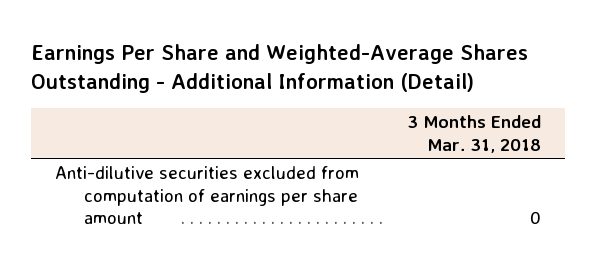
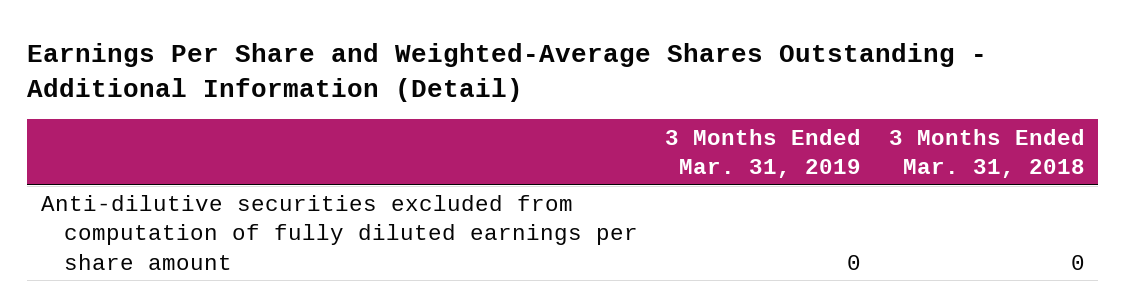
none -> [665,128,862,178] 3 Months Ended Mar. 31, 2019
[55,166,360,224] Anti-dilutive securities excluded from computation of earnings per share amount -> [41,195,638,270] Anti-dilutive securities excluded from computation of fully diluted earnings per share amount

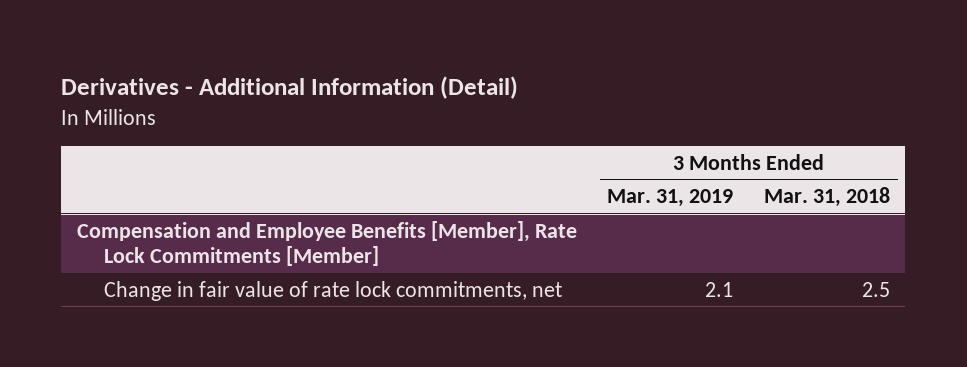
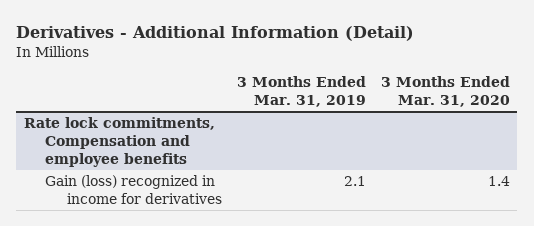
[764,187,891,208] Mar. 31, 2018 -> none
none -> [380,76,510,108] 3 Months Ended Mar. 31, 2020
[76,220,577,267] Compensation and Employee Benefits [Member], Rate Lock Commitments [Member] -> [23,117,215,168] Rate lock commitments, Compensation and employee benefits
[103,280,562,301] Change in fair value of rate lock commitments, net -> [45,175,222,205] Gain (loss) recognized in income for derivatives

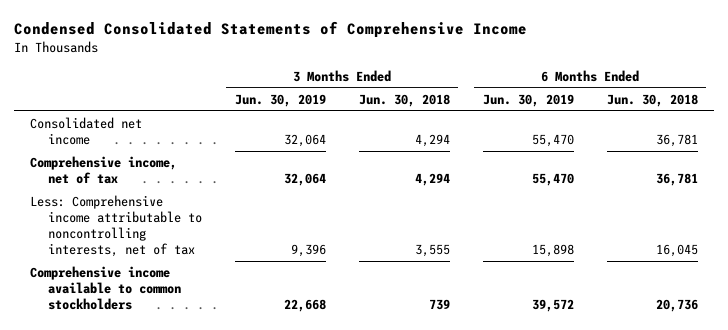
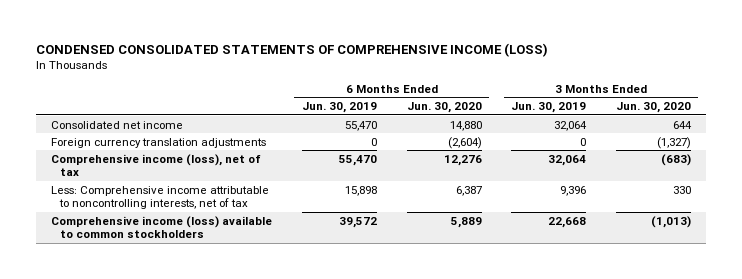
[13,21,527,39] Condensed Consolidated Statements of Comprehensive Income -> [36,42,549,57] CONDENSED CONSOLIDATED STATEMENTS OF COMPREHENSIVE INCOME (LOSS)
[358,93,450,107] Jun. 30, 2018 -> none
[606,93,698,107] Jun. 30, 2018 -> none
none -> [406,102,482,114] Jun. 30, 2020
none -> [615,102,691,114] Jun. 30, 2020
none -> [51,137,267,148] Foreign currency translation adjustments
[30,156,178,185] Comprehensive income, net of tax -> [51,153,262,177] Comprehensive income (loss), net of tax
[30,266,181,311] Comprehensive income available to common stockholders -> [51,215,273,239] Comprehensive income (loss) available to common stockholders

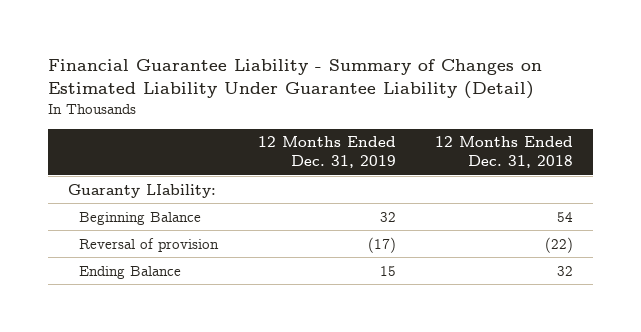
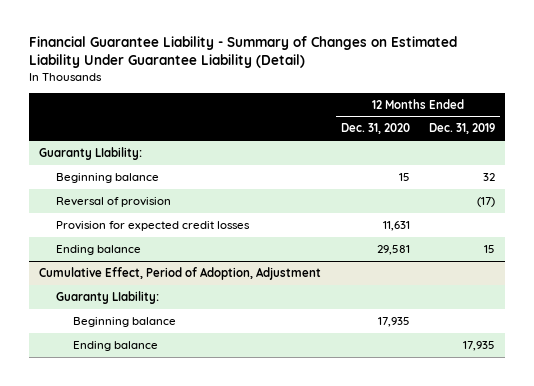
[435,136,574,169] 12 Months Ended Dec. 31, 2018 -> none
none -> [340,123,410,135] Dec. 31, 2020
[78,211,201,225] Beginning Balance -> [56,173,160,184] Beginning balance
none -> [56,221,251,232] Provision for expected credit losses
[78,265,181,279] Ending Balance -> [56,245,142,256] Ending balance
none -> [38,267,321,281] Cumulative Effect, Period of Adoption, Adjustment
none -> [56,291,160,305] Guaranty LIability:
none -> [73,317,177,328] Beginning balance
none -> [73,341,159,352] Ending balance

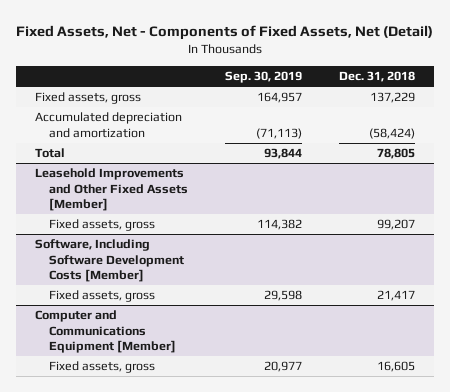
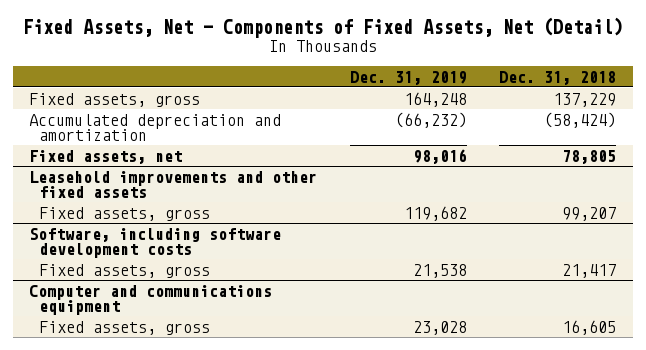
[224,71,302,84] Sep. 30, 2019 -> none
none -> [349,70,467,85] Dec. 31, 2019
[35,148,66,159] Total -> [29,149,183,164] Fixed assets, net
[35,168,188,212] Leasehold Improvements and Other Fixed Assets [Member] -> [29,170,318,199] Leasehold improvements and other fixed assets
[35,239,184,283] Software, Including Software Development Costs [Member] -> [29,227,282,259] Software, including software development costs
[35,310,176,354] Computer and Communications Equipment [Member] -> [29,284,273,316] Computer and communications equipment

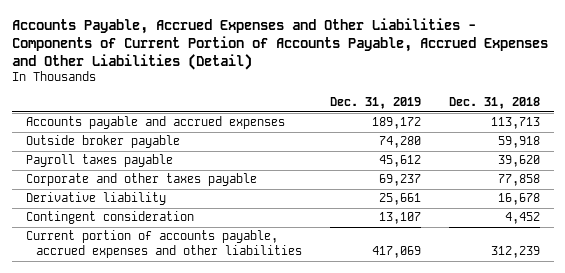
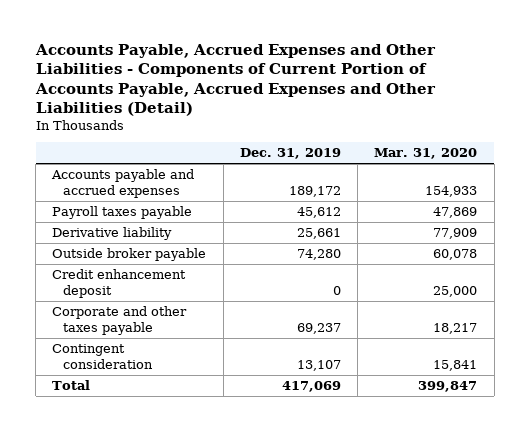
[448,97,540,110] Dec. 31, 2018 -> none
none -> [374,148,478,160] Mar. 31, 2020
[25,135,180,149] Outside broker payable -> [52,248,207,262] Outside broker payable
none -> [52,269,187,298] Credit enhancement deposit
[25,173,257,187] Corporate and other taxes payable -> [52,306,188,335] Corporate and other taxes payable
[25,230,302,259] Current portion of accounts payable, accrued expenses and other liabilities -> [52,380,91,391] Total

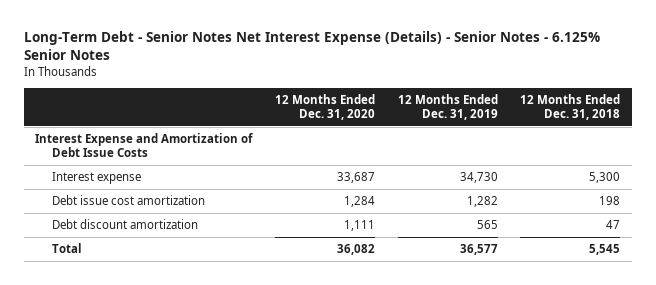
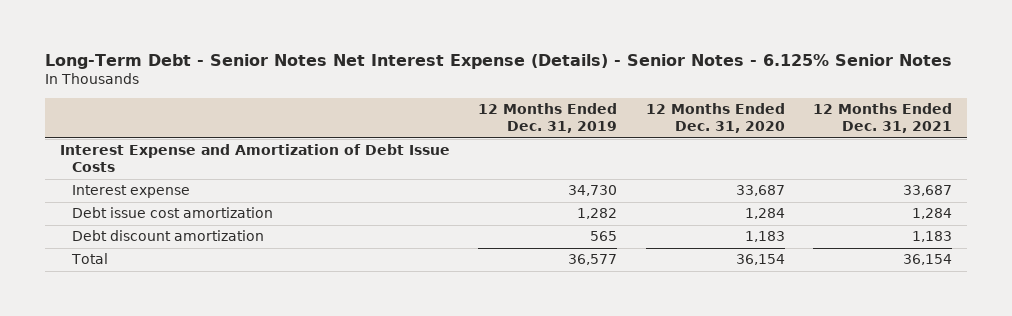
[520,93,621,121] 12 Months Ended Dec. 31, 2018 -> none
none -> [813,103,953,134] 12 Months Ended Dec. 31, 2021
[343,219,375,231] 1,111 -> [744,231,785,243] 1,183
[336,243,375,255] 36,082 -> [735,254,785,266] 36,154

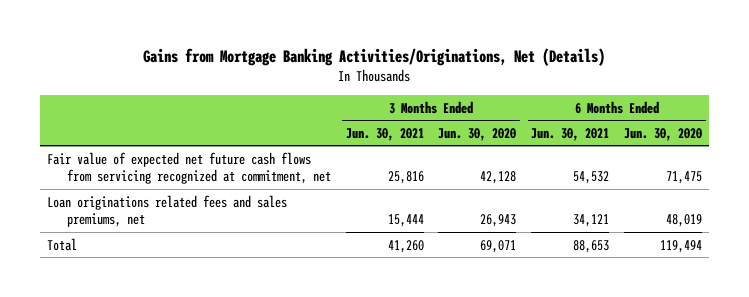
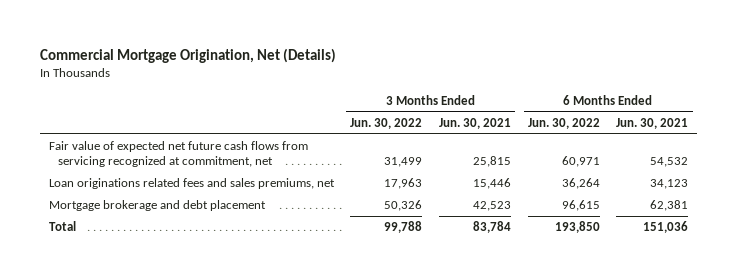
[143,47,606,66] Gains from Mortgage Banking Activities/Originations, Net (Details) -> [40,48,337,64] Commercial Mortgage Origination, Net (Details)
[438,127,517,141] Jun. 30, 2020 -> none
[623,127,702,141] Jun. 30, 2020 -> none
none -> [350,117,423,129] Jun. 30, 2022
none -> [527,117,600,129] Jun. 30, 2022
[387,171,424,185] 25,816 -> [473,156,512,168] 25,815
[387,214,424,228] 15,444 -> [473,177,512,189] 15,446
[573,214,610,228] 34,121 -> [650,178,689,189] 34,123
none -> [48,199,266,211] Mortgage brokerage and debt placement
[387,239,424,253] 41,260 -> [473,220,512,233] 83,784
[573,239,610,253] 88,653 -> [643,220,689,233] 151,036

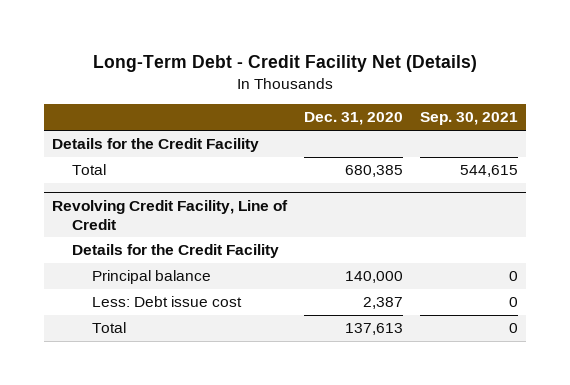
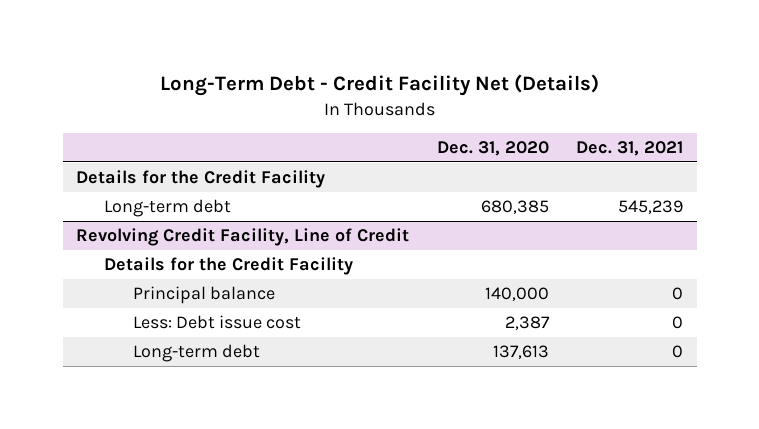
[419,112,518,126] Sep. 30, 2021 -> none
none -> [576,140,684,156] Dec. 31, 2021
[72,164,107,176] Total -> [104,199,232,218] Long-term debt
[91,322,126,334] Total -> [132,344,260,363] Long-term debt

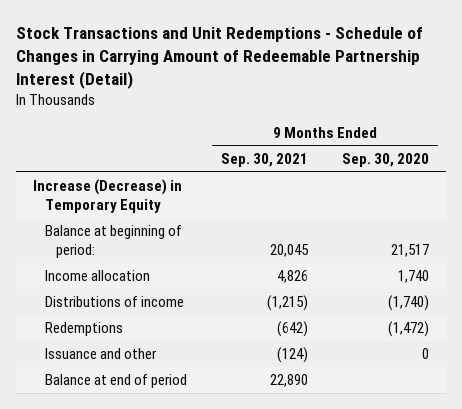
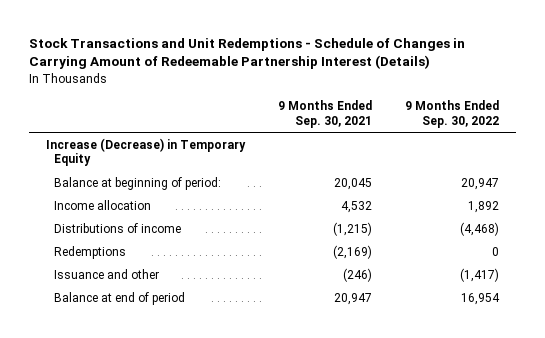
[16,27,424,90] Stock Transactions and Unit Redemptions - Schedule of Changes in Carrying Amount of Redeemable Partnership Interest (Detail) -> [29,37,466,70] Stock Transactions and Unit Redemptions - Schedule of Changes in Carrying Amount of Redeemable Partnership Interest (Details)
[342,153,430,168] Sep. 30, 2020 -> none
none -> [405,100,500,128] 9 Months Ended Sep. 30, 2022
[276,270,308,284] 4,826 -> [341,200,373,213] 4,532
[276,321,308,338] (642) -> [333,244,373,259] (2,169)
[276,347,308,364] (124) -> [343,267,373,282] (246)
[269,374,308,388] 22,890 -> [334,292,373,305] 20,947

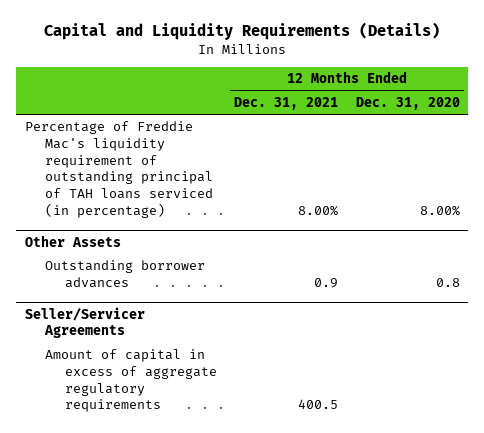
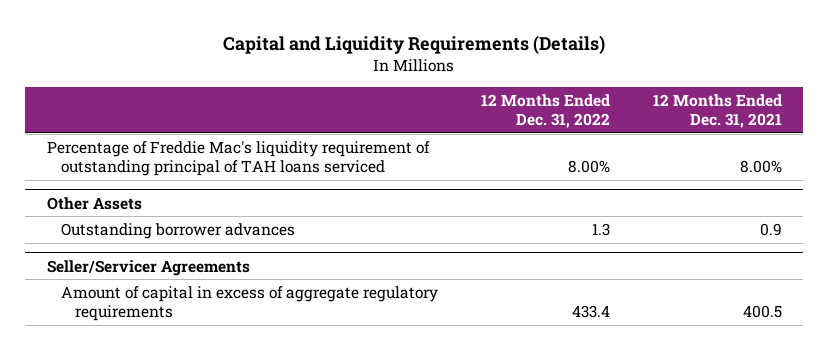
[355,97,460,111] Dec. 31, 2020 -> none
none -> [481,93,611,128] 12 Months Ended Dec. 31, 2022
[24,121,213,218] Percentage of Freddie Mac's liquidity requirement of outstanding principal of TAH loans serviced (in percentage) -> [46,141,430,177] Percentage of Freddie Mac's liquidity requirement of outstanding principal of TAH loans serviced

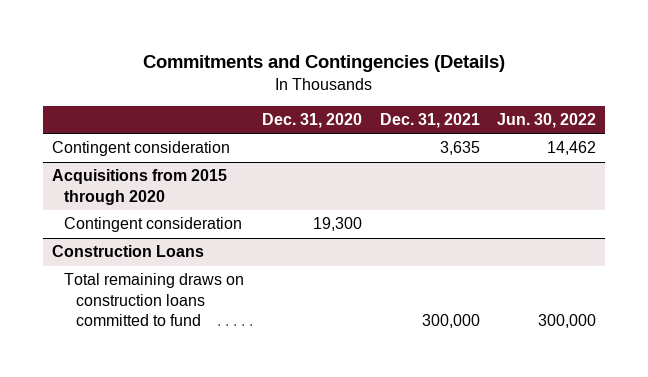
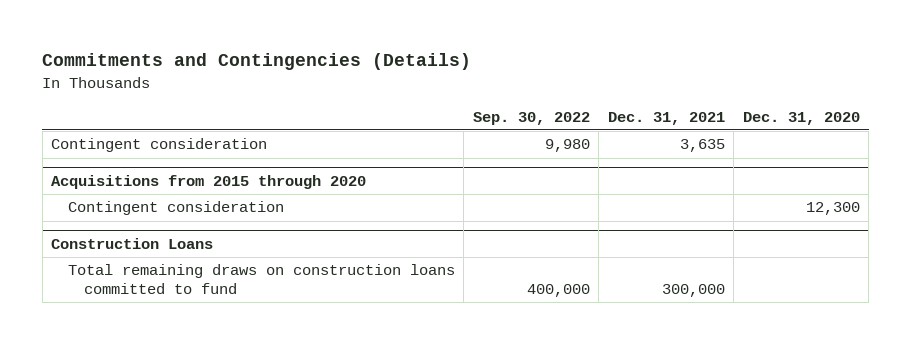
[497,113,597,129] Jun. 30, 2022 -> none
none -> [472,111,590,125] Sep. 30, 2022
[312,217,362,232] 19,300 -> [805,202,860,216] 12,300

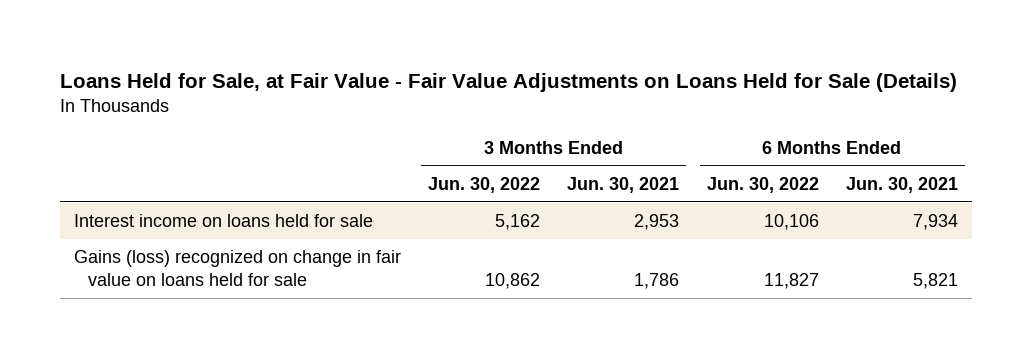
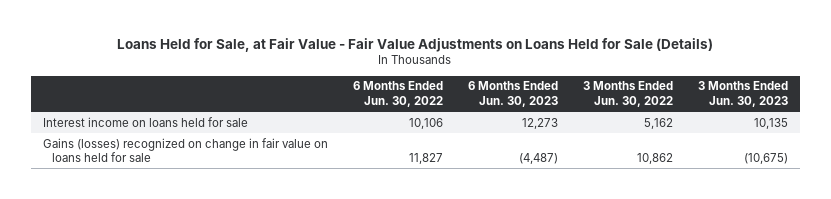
[567,176,680,193] Jun. 30, 2021 -> none
[846,176,959,193] Jun. 30, 2021 -> none
none -> [467,81,558,107] 6 Months Ended Jun. 30, 2023
none -> [697,81,788,107] 3 Months Ended Jun. 30, 2023
[73,250,401,287] Gains (loss) recognized on change in fair value on loans held for sale -> [43,137,329,163] Gains (losses) recognized on change in fair value on loans held for sale

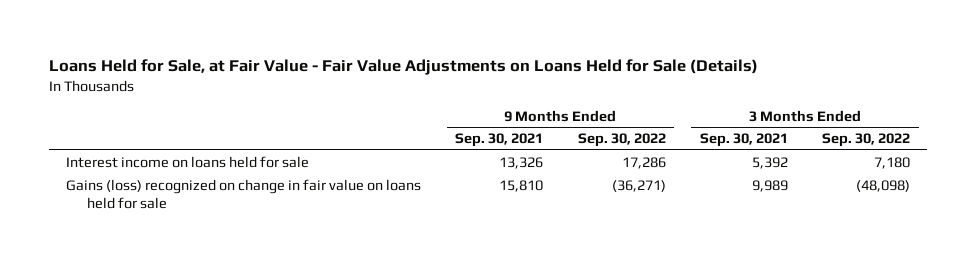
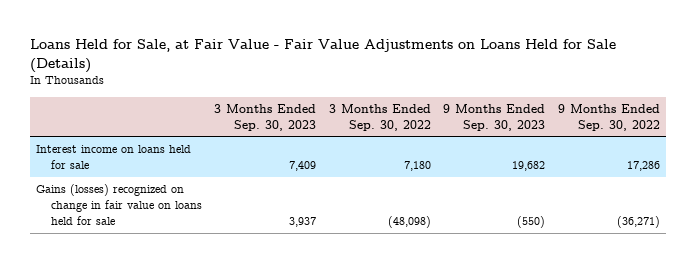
[455,133,544,148] Sep. 30, 2021 -> none
[699,133,788,148] Sep. 30, 2021 -> none
none -> [214,103,317,131] 3 Months Ended Sep. 30, 2023
none -> [443,103,546,131] 9 Months Ended Sep. 30, 2023
[66,178,422,210] Gains (loss) recognized on change in fair value on loans held for sale -> [36,184,202,225] Gains (losses) recognized on change in fair value on loans held for sale

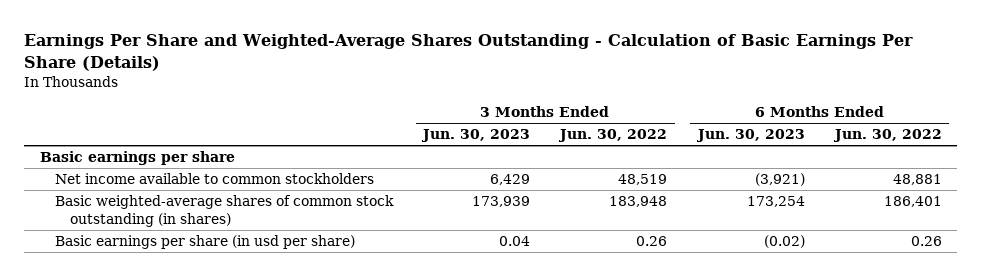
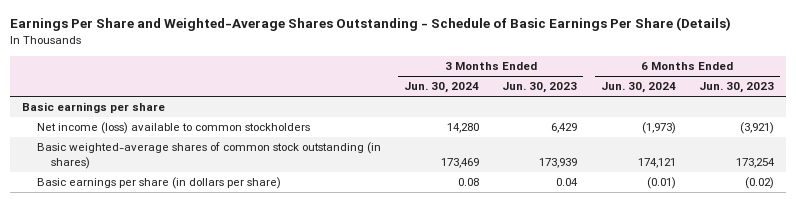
[24,34,914,71] Earnings Per Share and Weighted-Average Shares Outstanding - Calculation of Basic Earnings Per Share (Details) -> [10,17,732,32] Earnings Per Share and Weighted-Average Shares Outstanding - Schedule of Basic Earnings Per Share (Details)
[558,129,668,143] Jun. 30, 2022 -> none
[832,129,942,143] Jun. 30, 2022 -> none
none -> [403,82,479,94] Jun. 30, 2024
none -> [600,82,676,94] Jun. 30, 2024
[54,173,374,185] Net income available to common stockholders -> [36,122,310,135] Net income (loss) available to common stockholders
[54,235,355,250] Basic earnings per share (in usd per share) -> [36,177,281,190] Basic earnings per share (in dollars per share)

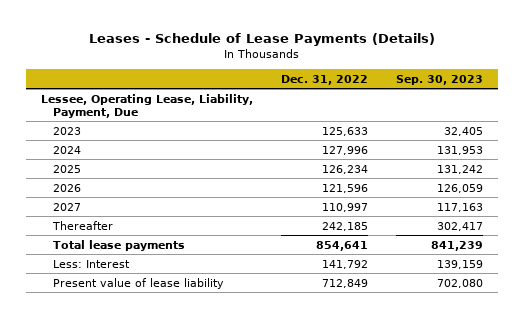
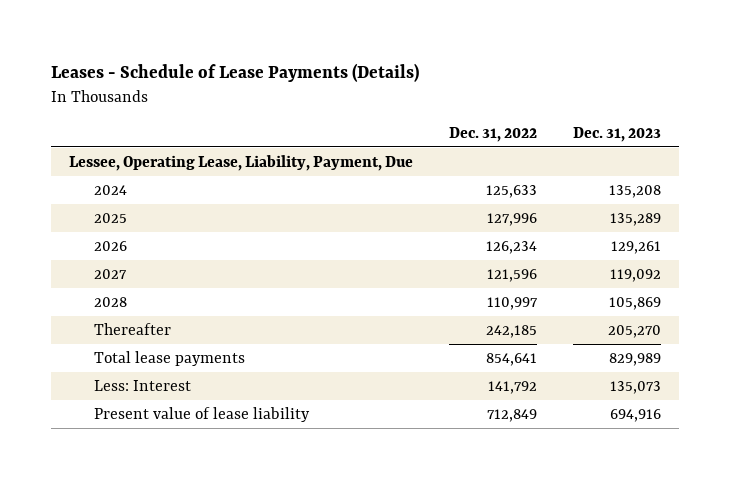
[396,74,484,85] Sep. 30, 2023 -> none
none -> [573,126,662,142] Dec. 31, 2023
[53,126,82,135] 2023 -> [93,184,127,195] 2024
[53,145,82,154] 2024 -> [93,212,127,223] 2025
[53,164,82,173] 2025 -> [93,240,127,251] 2026
[53,183,82,192] 2026 -> [93,268,127,279] 2027
[53,202,82,211] 2027 -> [93,296,127,307] 2028

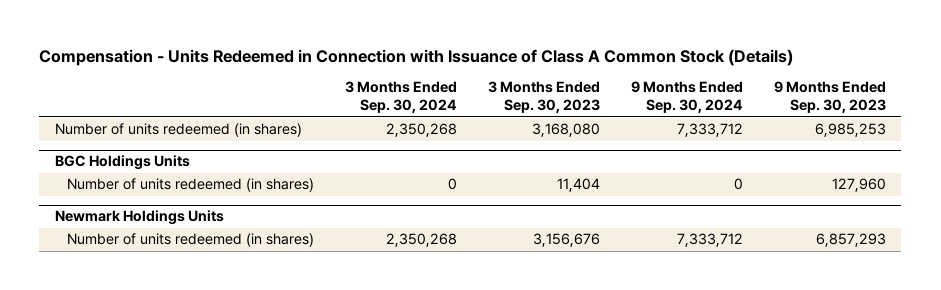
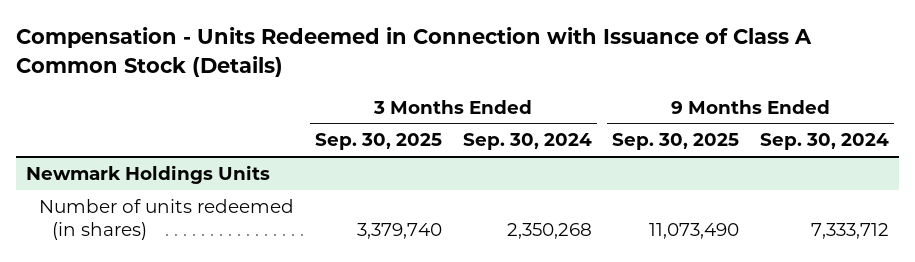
[487,81,600,114] 3 Months Ended Sep. 30, 2023 -> none
[773,81,886,114] 9 Months Ended Sep. 30, 2023 -> none
none -> [314,133,442,151] Sep. 30, 2025
none -> [612,133,740,151] Sep. 30, 2025
[54,123,302,138] Number of units redeemed (in shares) -> none
[54,155,190,171] BGC Holdings Units -> none
[67,178,315,193] Number of units redeemed (in shares) -> none

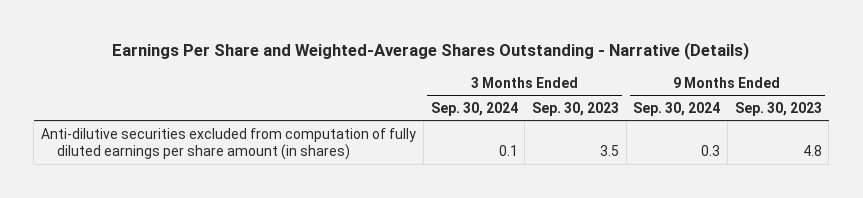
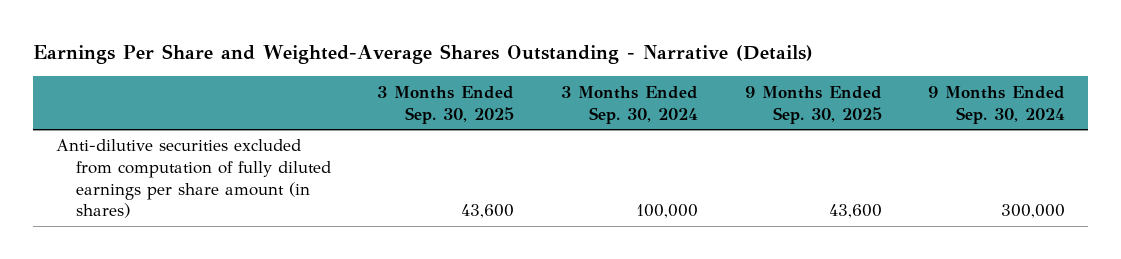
[531,101,619,116] Sep. 30, 2023 -> none
[734,101,822,116] Sep. 30, 2023 -> none
none -> [377,85,515,124] 3 Months Ended Sep. 30, 2025
none -> [744,85,882,124] 9 Months Ended Sep. 30, 2025
[498,145,518,157] 0.1 -> [635,204,698,219] 100,000
[701,145,721,157] 0.3 -> [1001,204,1066,219] 300,000

